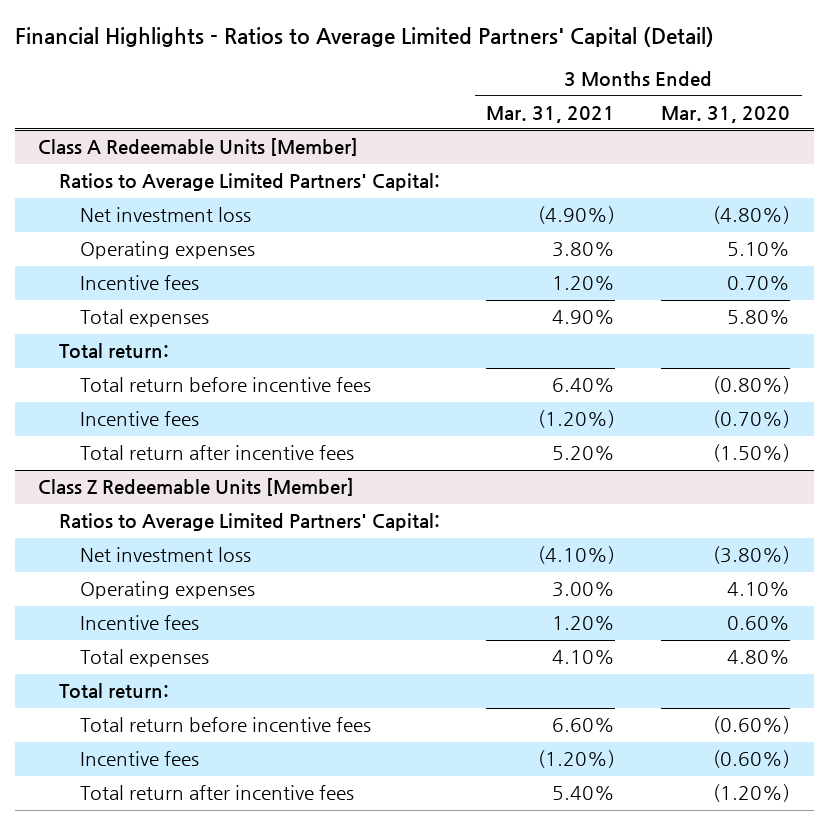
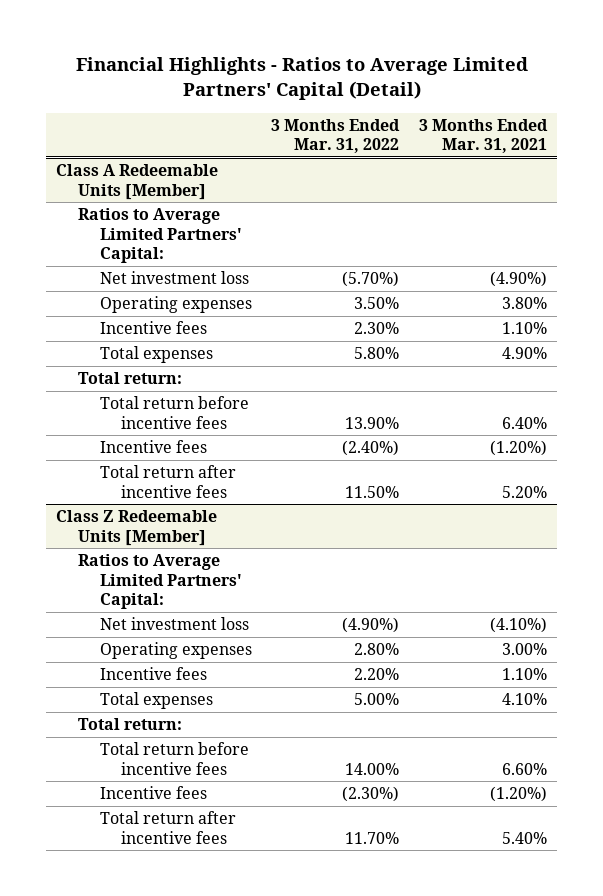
[661,105,791,123] Mar. 31, 2020 -> none
none -> [271,119,401,154] 3 Months Ended Mar. 31, 2022
[552,276,616,291] 1.20% -> [502,322,548,335] 1.10%
[552,616,616,631] 1.20% -> [502,668,548,681] 1.10%

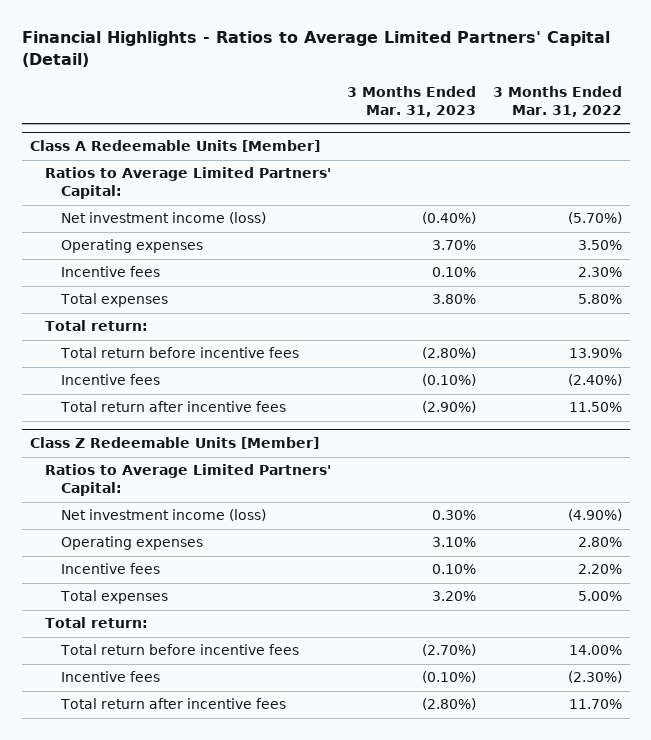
[419,119,549,154] 3 Months Ended Mar. 31, 2021 -> none
none -> [347,86,477,118] 3 Months Ended Mar. 31, 2023
[99,271,249,285] Net investment loss -> [61,212,267,225] Net investment income (loss)
[99,617,249,631] Net investment loss -> [61,509,267,522] Net investment income (loss)

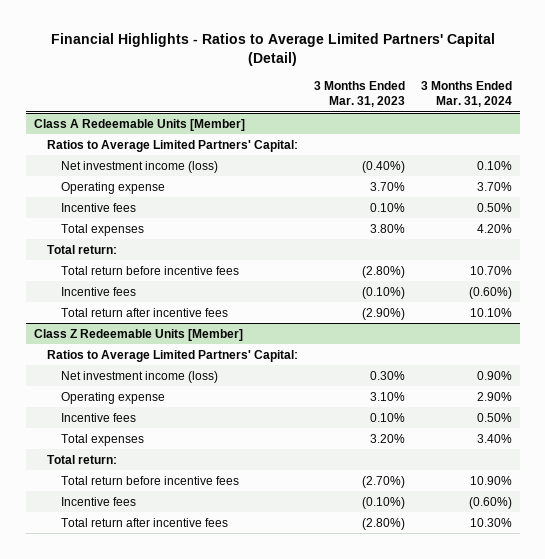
[492,86,622,118] 3 Months Ended Mar. 31, 2022 -> none
none -> [420,81,512,108] 3 Months Ended Mar. 31, 2024
[61,239,204,254] Operating expenses -> [60,181,165,194] Operating expense
[61,536,204,551] Operating expenses -> [60,391,165,404] Operating expense

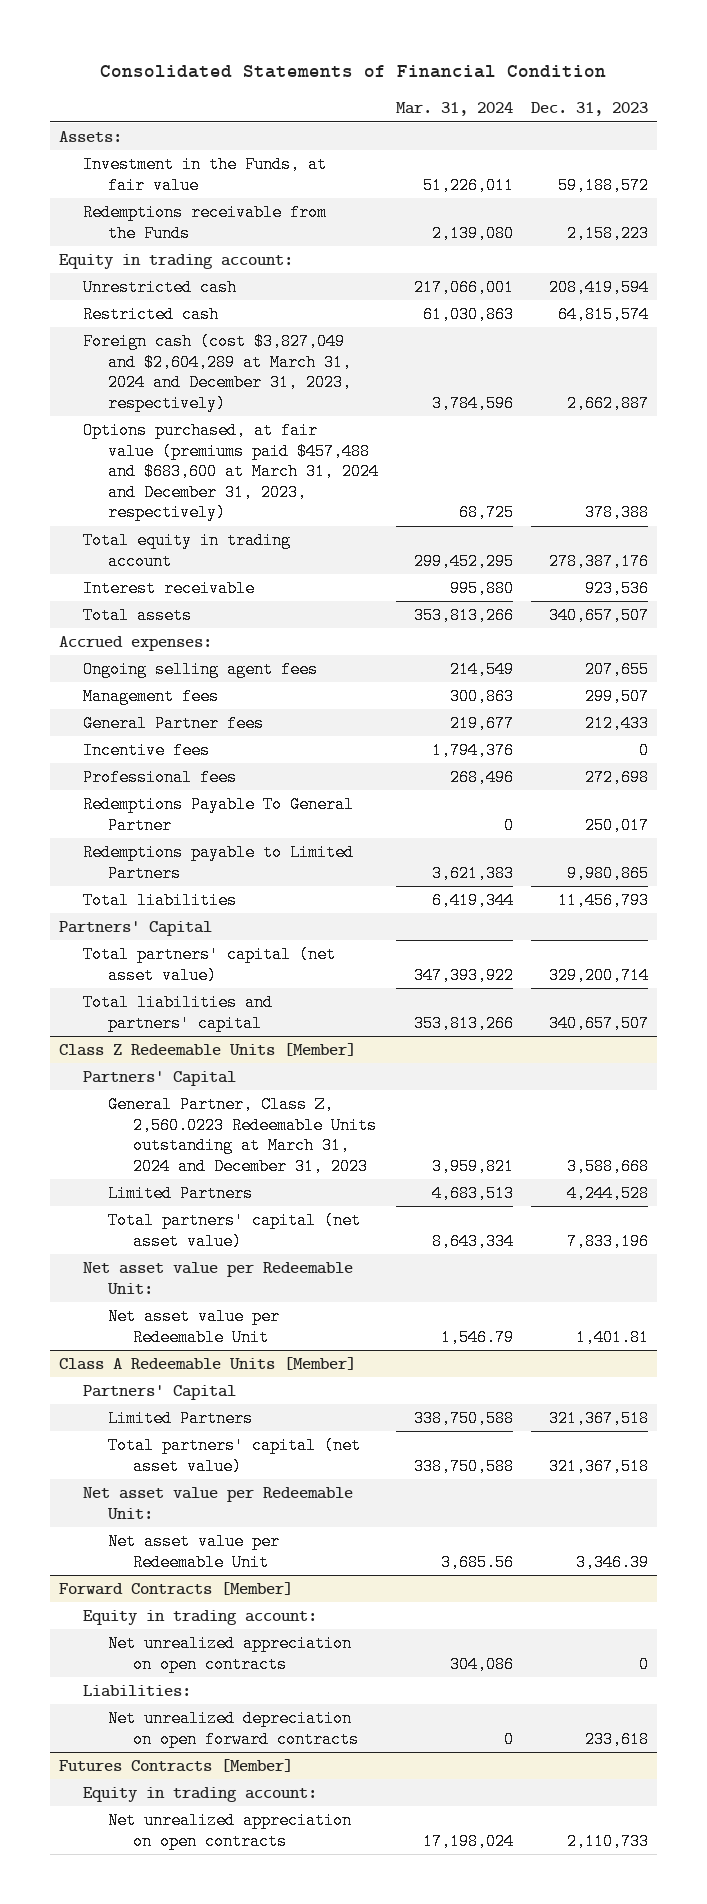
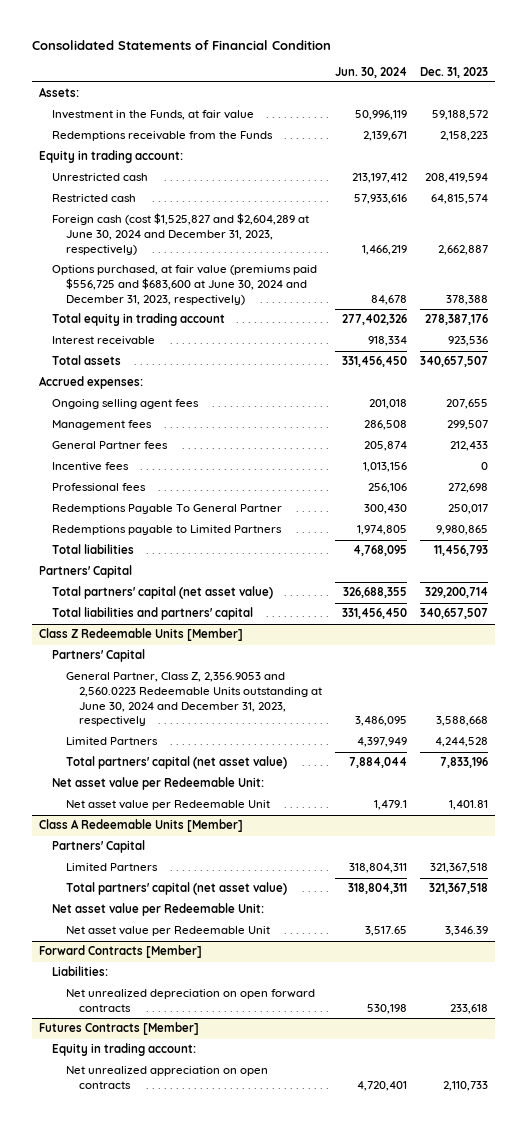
[396,102,514,117] Mar. 31, 2024 -> none
none -> [335,66,408,78] Jun. 30, 2024
[83,332,353,412] Foreign cash (cost $3,827,049 and $2,604,289 at March 31, 2024 and December 31, 2023, respectively) -> [52,213,310,255] Foreign cash (cost $1,525,827 and $2,604,289 at June 30, 2024 and December 31, 2023, respectively)
[83,421,380,522] Options purchased, at fair value (premiums paid $457,488 and $683,600 at March 31, 2024 and December 31, 2023, respectively) -> [52,265,318,305] Options purchased, at fair value (premiums paid $556,725 and $683,600 at June 30, 2024 and December 31, 2023, respectively)
[108,1095,377,1175] General Partner, Class Z, 2,560.0223 Redeemable Units outstanding at March 31, 2024 and December 31, 2023 -> [65,672,323,727] General Partner, Class Z, 2,356.9053 and 2,560.0223 Redeemable Units outstanding at June 30, 2024 and December 31, 2023, respectively
[83,1609,318,1625] Equity in trading account: -> none
[108,1634,353,1673] Net unrealized appreciation on open contracts -> none

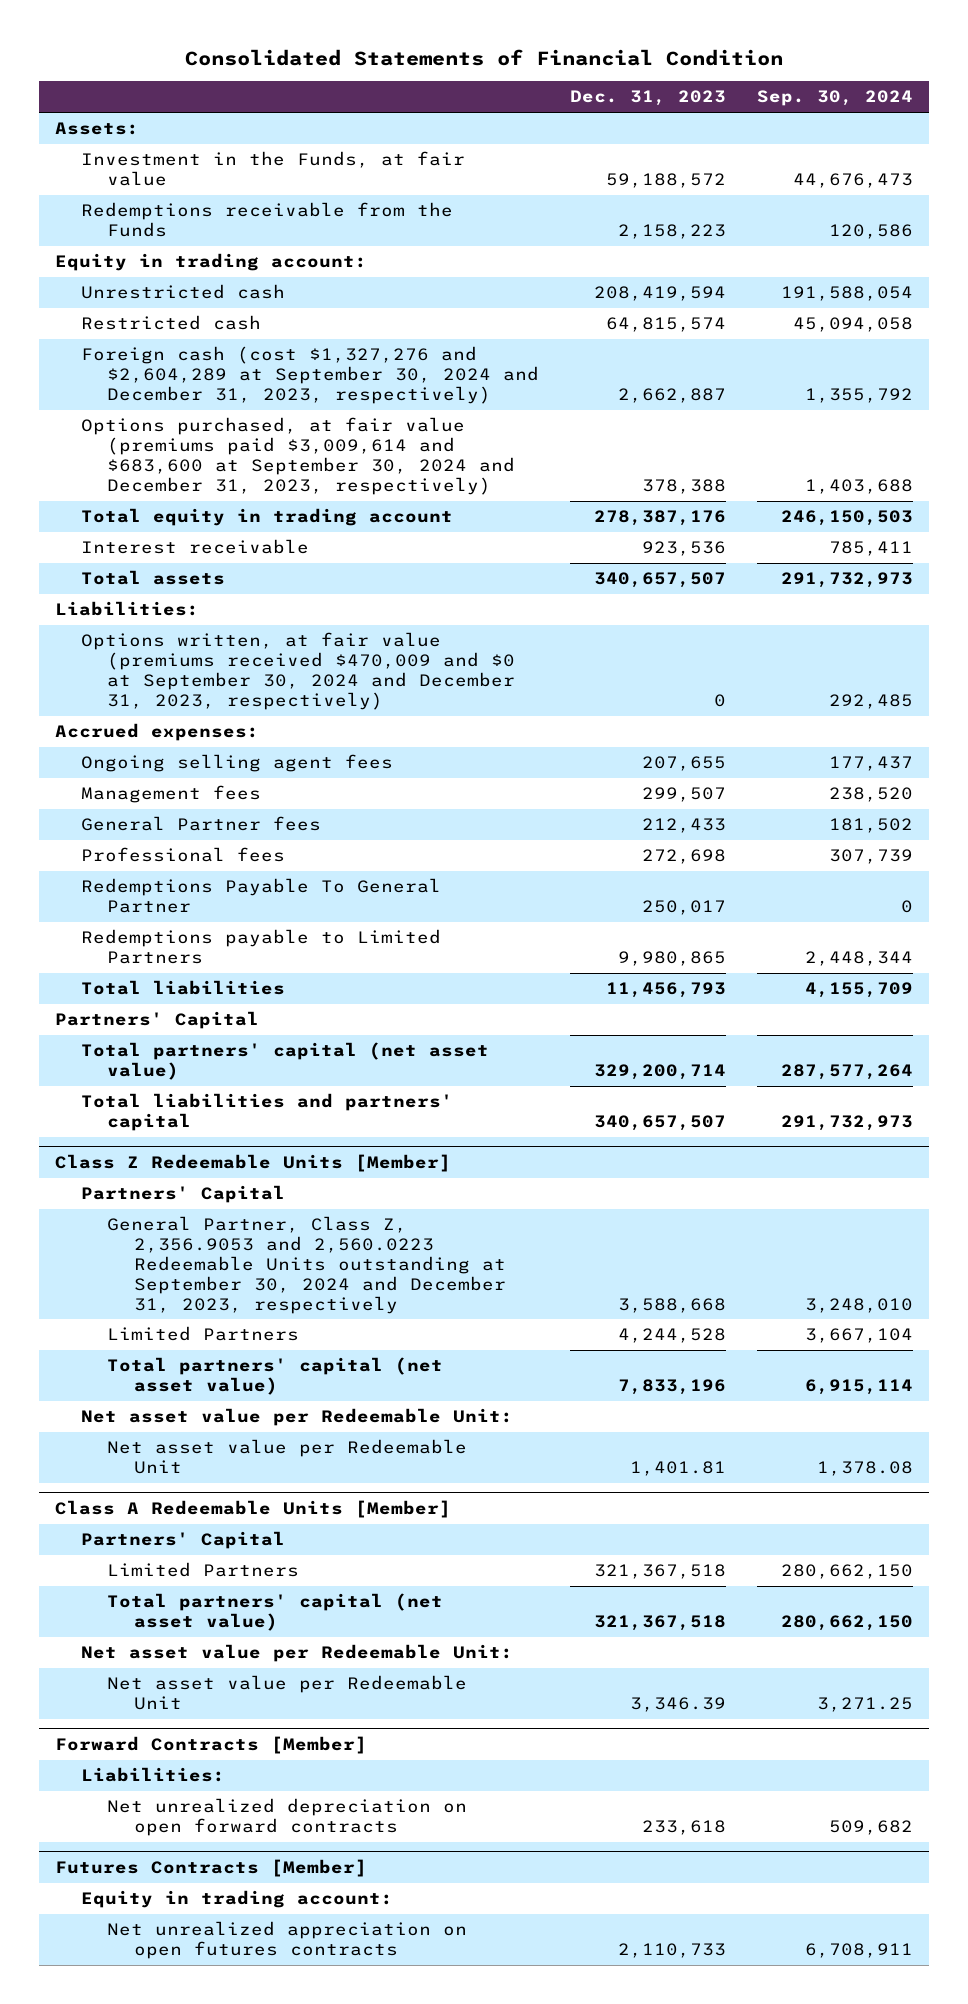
[335,66,408,78] Jun. 30, 2024 -> none
none -> [757,90,914,107] Sep. 30, 2024
[52,213,310,255] Foreign cash (cost $1,525,827 and $2,604,289 at June 30, 2024 and December 31, 2023, respectively) -> [81,346,540,404] Foreign cash (cost $1,327,276 and $2,604,289 at September 30, 2024 and December 31, 2023, respectively)
[52,265,318,305] Options purchased, at fair value (premiums paid $556,725 and $683,600 at June 30, 2024 and December 31, 2023, respectively) -> [81,417,516,495] Options purchased, at fair value (premiums paid $3,009,614 and $683,600 at September 30, 2024 and December 31, 2023, respectively)
none -> [54,601,199,617] Liabilities:
none -> [81,632,516,710] Options written, at fair value (premiums received $470,009 and $0 at September 30, 2024 and December 31, 2023, respectively)
[52,462,130,472] Incentive fees -> none
[65,672,323,727] General Partner, Class Z, 2,356.9053 and 2,560.0223 Redeemable Units outstanding at June 30, 2024 and December 31, 2023, respectively -> [107,1216,506,1314] General Partner, Class Z, 2,356.9053 and 2,560.0223 Redeemable Units outstanding at September 30, 2024 and December 31, 2023, respectively
[65,1066,268,1089] Net unrealized appreciation on open contracts -> [107,1921,468,1960] Net unrealized appreciation on open futures contracts

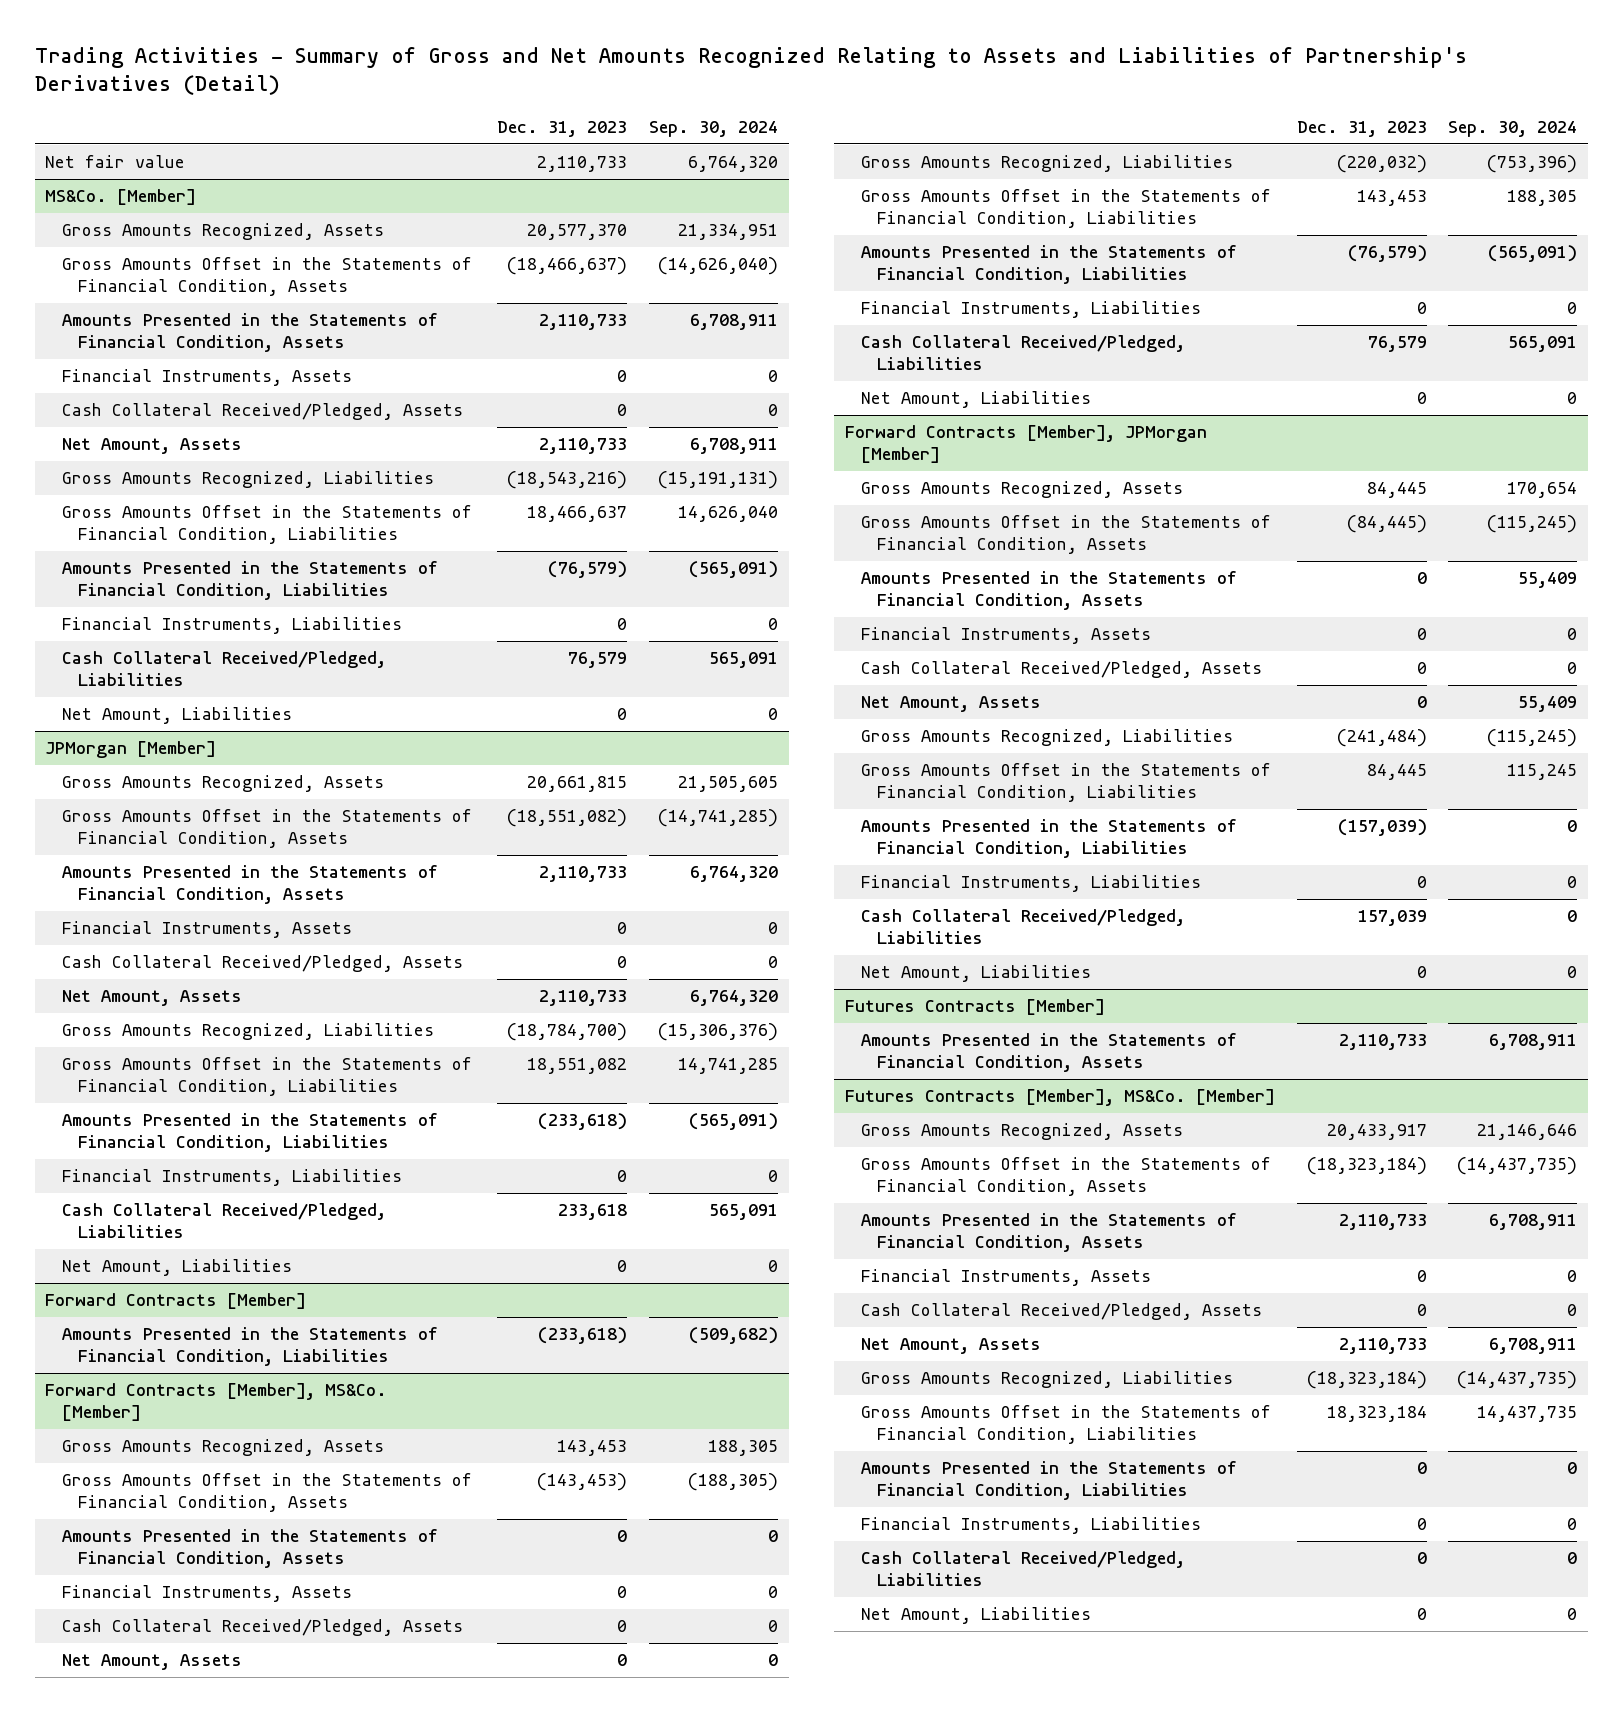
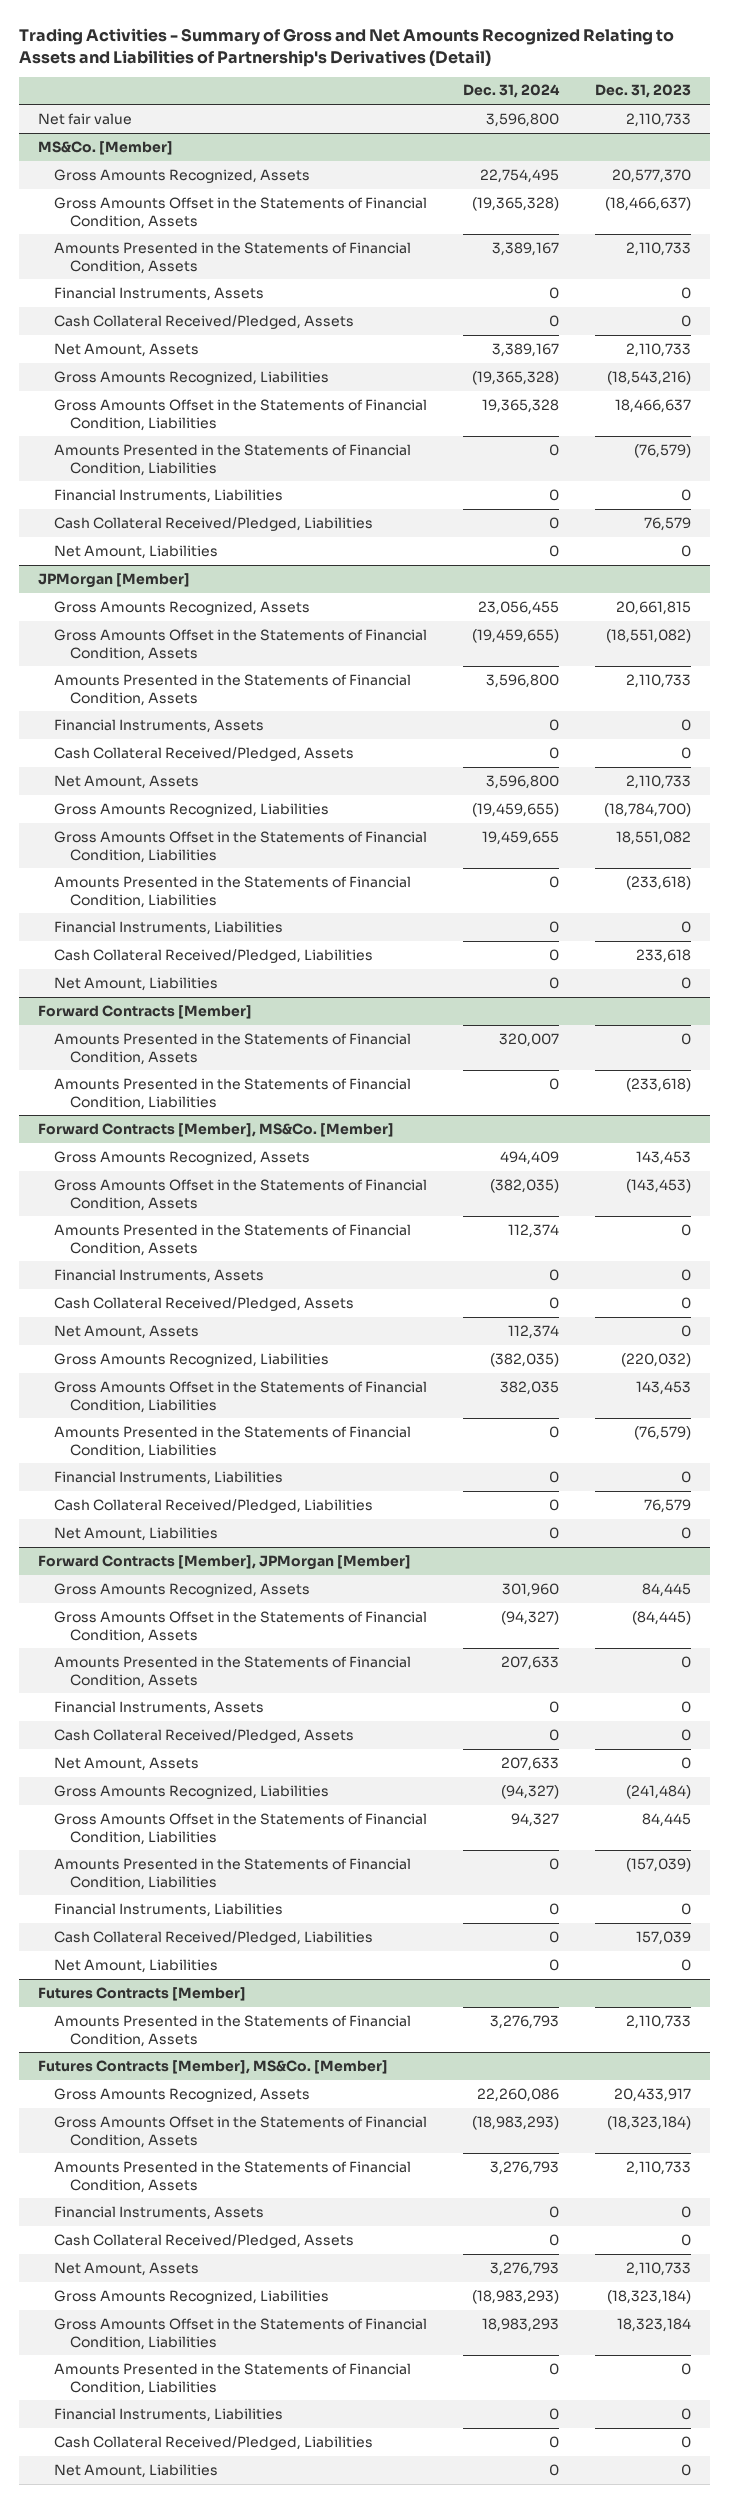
[648,120,778,137] Sep. 30, 2024 -> none
none -> [463,84,561,99] Dec. 31, 2024
none -> [53,1032,411,1065] Amounts Presented in the Statements of Financial Condition, Assets

